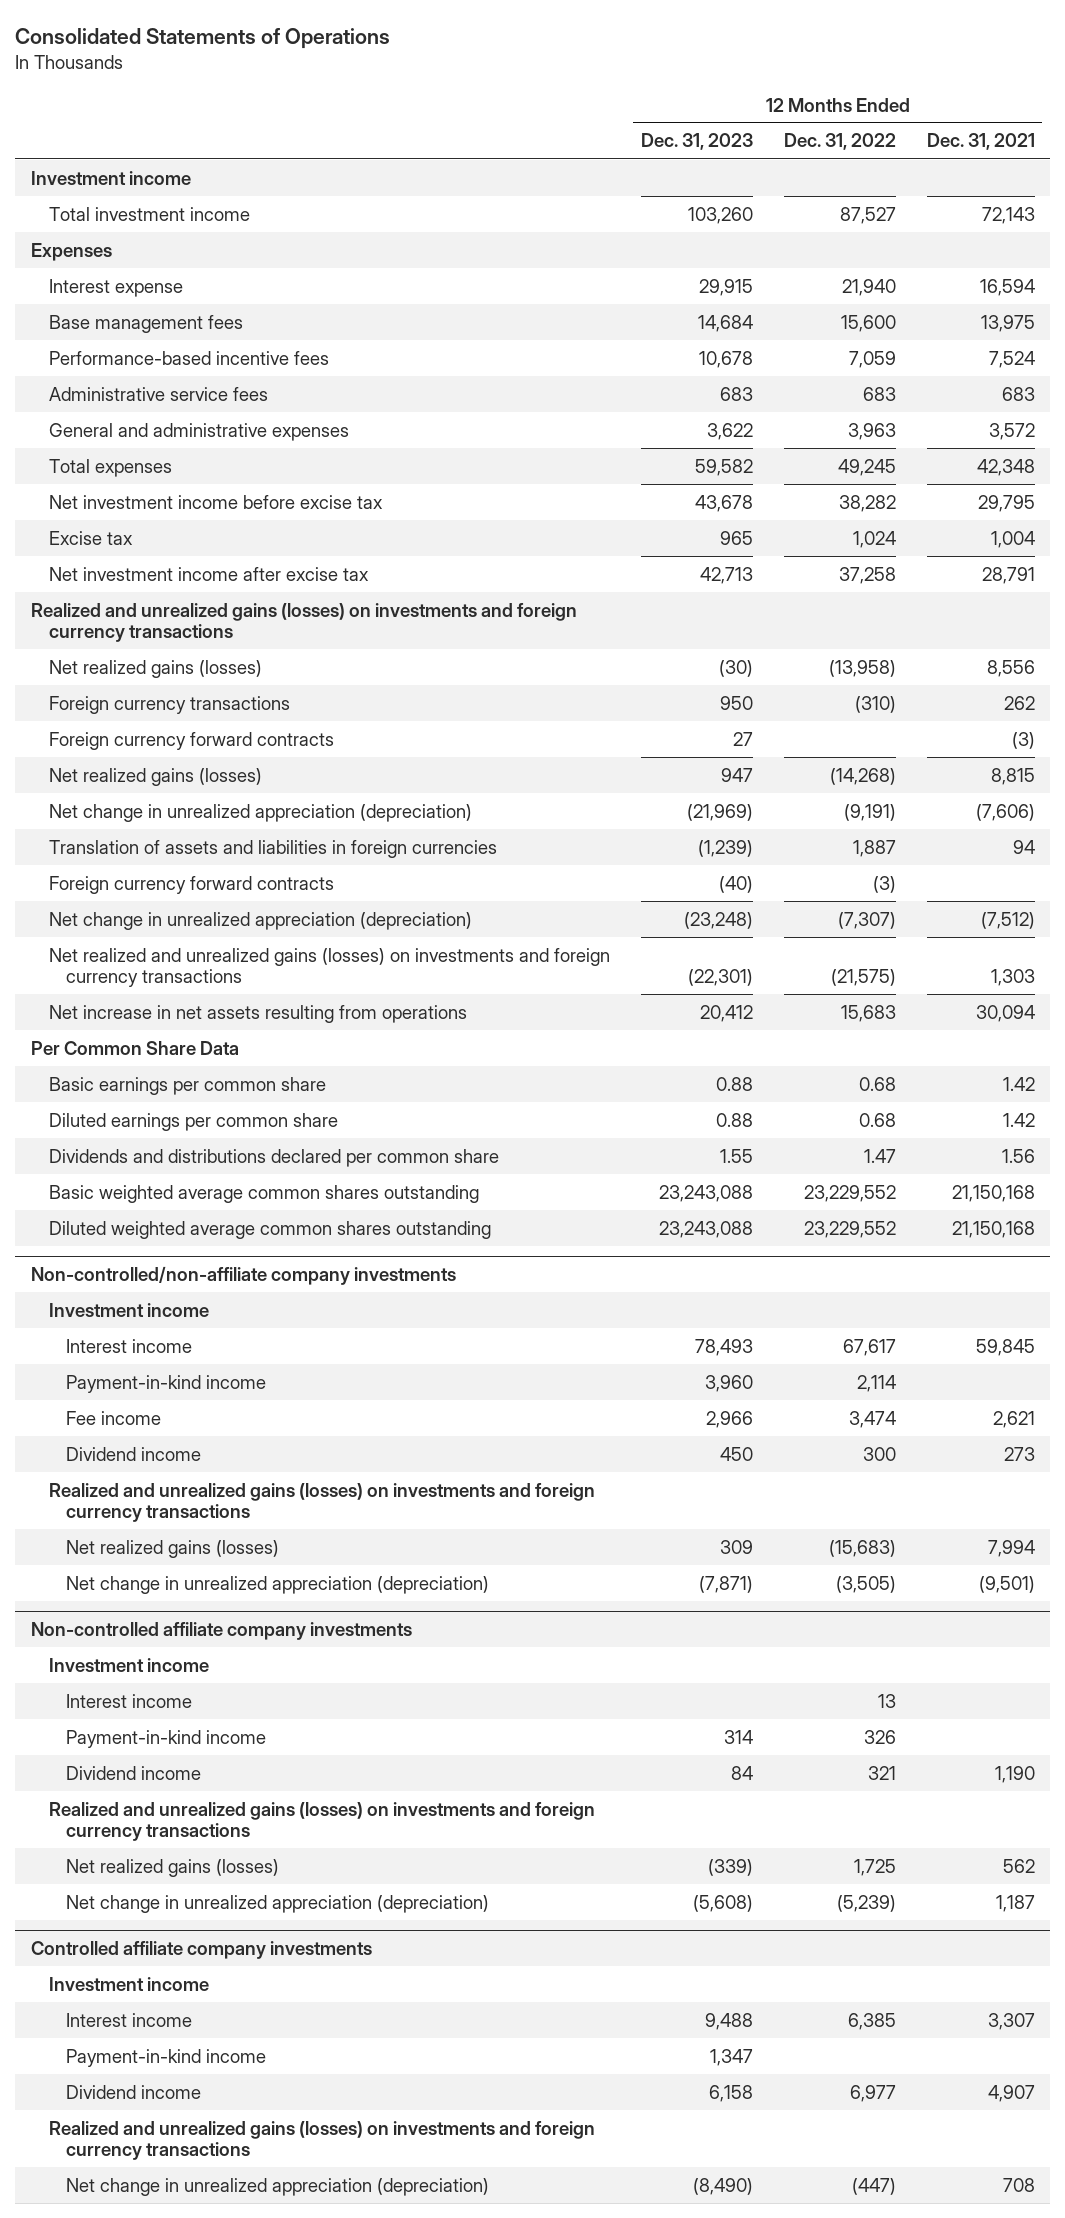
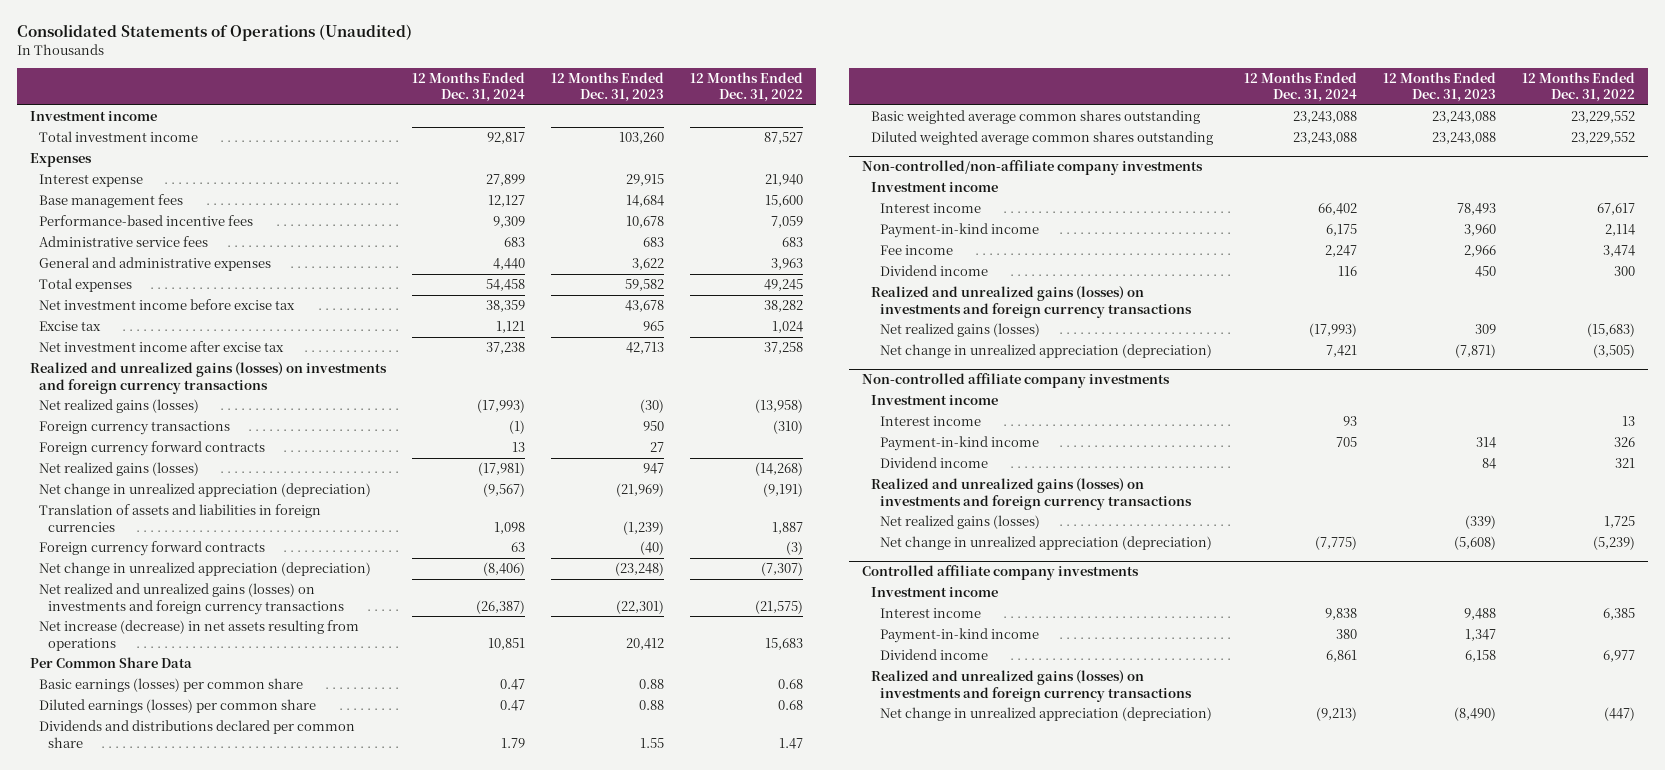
[15,27,391,49] Consolidated Statements of Operations -> [17,24,413,42] Consolidated Statements of Operations (Unaudited)
[926,133,1035,151] Dec. 31, 2021 -> none
none -> [412,71,526,103] 12 Months Ended Dec. 31, 2024
[48,1004,467,1023] Net increase in net assets resulting from operations -> [39,619,360,651] Net increase (decrease) in net assets resulting from operations
[48,1076,326,1095] Basic earnings per common share -> [39,677,304,692] Basic earnings (losses) per common share
[48,1112,338,1131] Diluted earnings per common share -> [39,698,317,713] Diluted earnings (losses) per common share

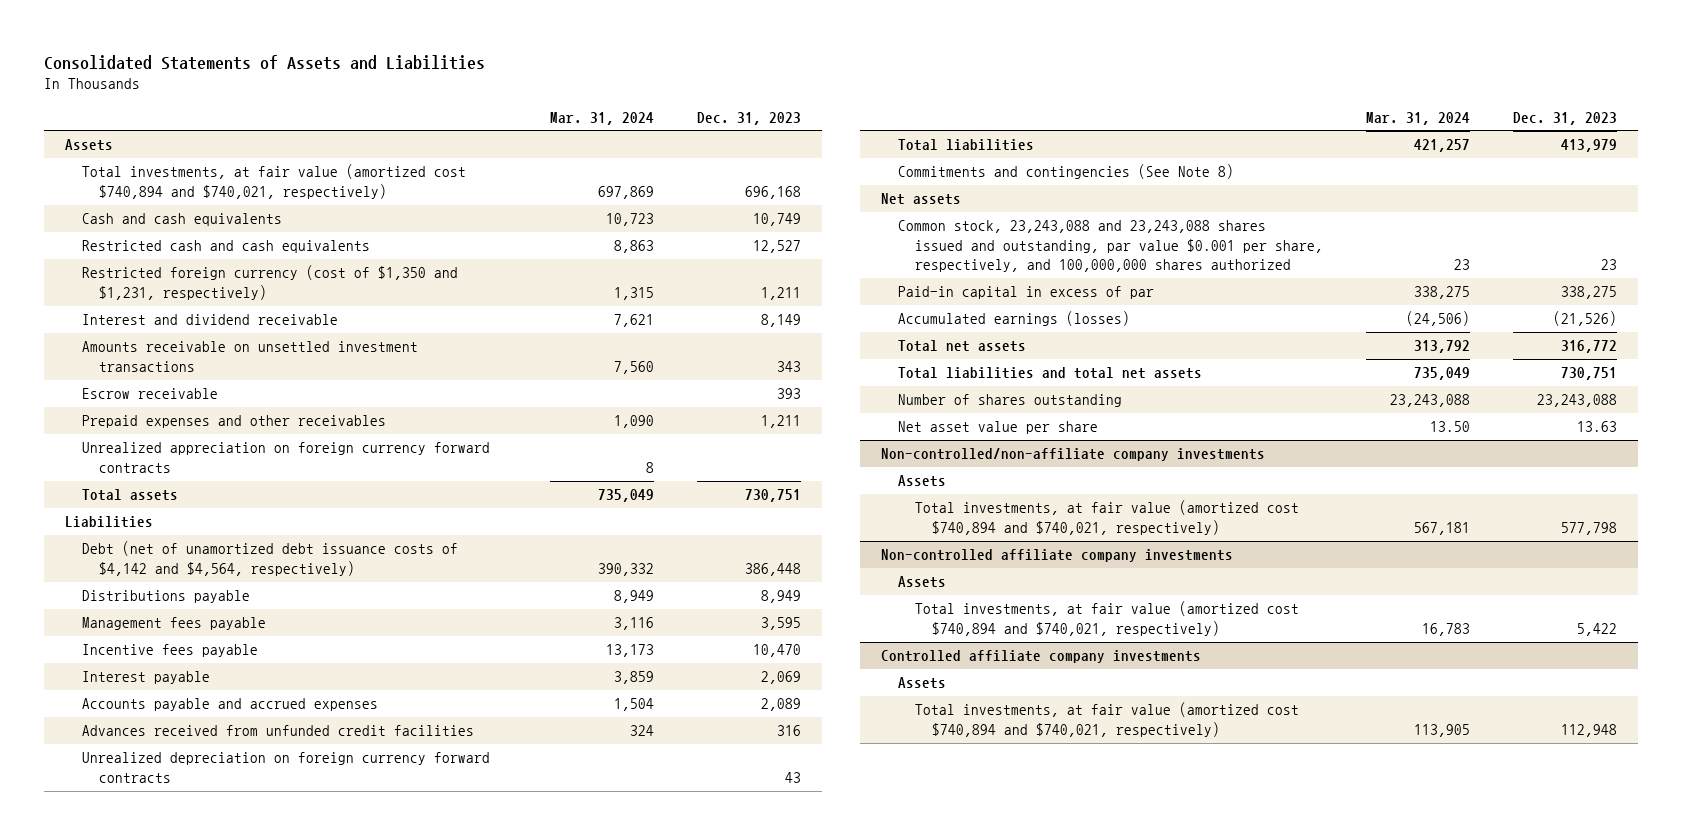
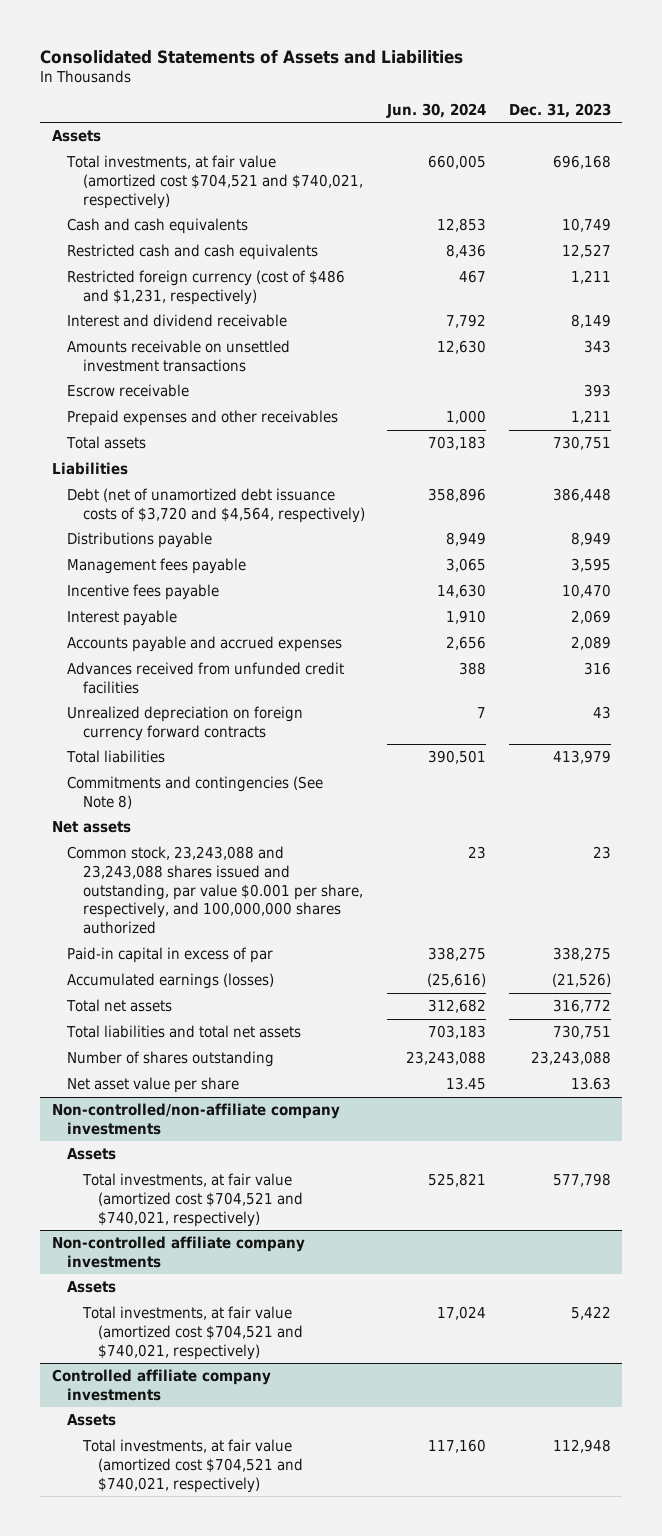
[549,111,654,125] Mar. 31, 2024 -> none
none -> [386,102,487,118] Jun. 30, 2024
[82,164,467,199] Total investments, at fair value (amortized cost $740,894 and $740,021, respectively) -> [66,155,363,209] Total investments, at fair value (amortized cost $704,521 and $740,021, respectively)
[82,265,459,300] Restricted foreign currency (cost of $1,350 and $1,231, respectively) -> [67,270,346,305] Restricted foreign currency (cost of $486 and $1,231, respectively)
[82,442,491,473] Unrealized appreciation on foreign currency forward contracts -> none
[82,541,459,576] Debt (net of unamortized debt issuance costs of $4,142 and $4,564, respectively) -> [67,488,365,523] Debt (net of unamortized debt issuance costs of $3,720 and $4,564, respectively)
[915,500,1300,535] Total investments, at fair value (amortized cost $740,894 and $740,021, respectively) -> [81,1173,304,1227] Total investments, at fair value (amortized cost $704,521 and $740,021, respectively)
[915,601,1300,636] Total investments, at fair value (amortized cost $740,894 and $740,021, respectively) -> [81,1306,304,1360] Total investments, at fair value (amortized cost $704,521 and $740,021, respectively)
[915,702,1300,737] Total investments, at fair value (amortized cost $740,894 and $740,021, respectively) -> [81,1439,304,1493] Total investments, at fair value (amortized cost $704,521 and $740,021, respectively)

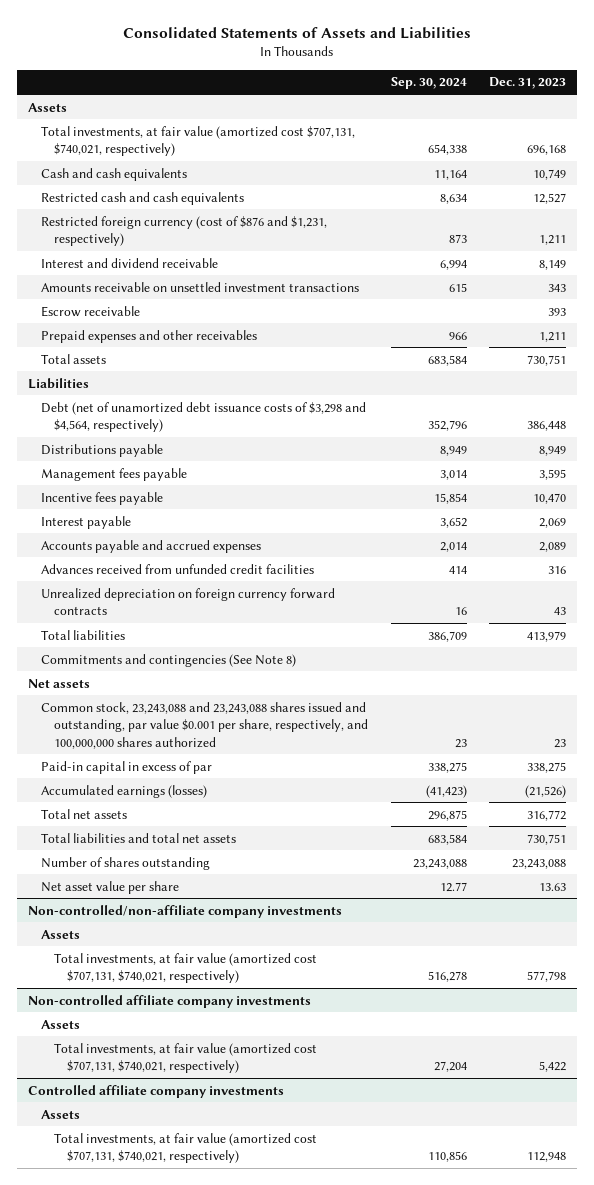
[386,102,487,118] Jun. 30, 2024 -> none
none -> [390,77,467,90] Sep. 30, 2024
[66,155,363,209] Total investments, at fair value (amortized cost $704,521 and $740,021, respectively) -> [41,125,356,157] Total investments, at fair value (amortized cost $707,131, $740,021, respectively)
[67,270,346,305] Restricted foreign currency (cost of $486 and $1,231, respectively) -> [41,215,328,247] Restricted foreign currency (cost of $876 and $1,231, respectively)
[67,488,365,523] Debt (net of unamortized debt issuance costs of $3,720 and $4,564, respectively) -> [41,401,367,433] Debt (net of unamortized debt issuance costs of $3,298 and $4,564, respectively)
[81,1173,304,1227] Total investments, at fair value (amortized cost $704,521 and $740,021, respectively) -> [54,952,318,984] Total investments, at fair value (amortized cost $707,131, $740,021, respectively)
[81,1306,304,1360] Total investments, at fair value (amortized cost $704,521 and $740,021, respectively) -> [54,1042,318,1074] Total investments, at fair value (amortized cost $707,131, $740,021, respectively)
[81,1439,304,1493] Total investments, at fair value (amortized cost $704,521 and $740,021, respectively) -> [54,1132,318,1164] Total investments, at fair value (amortized cost $707,131, $740,021, respectively)

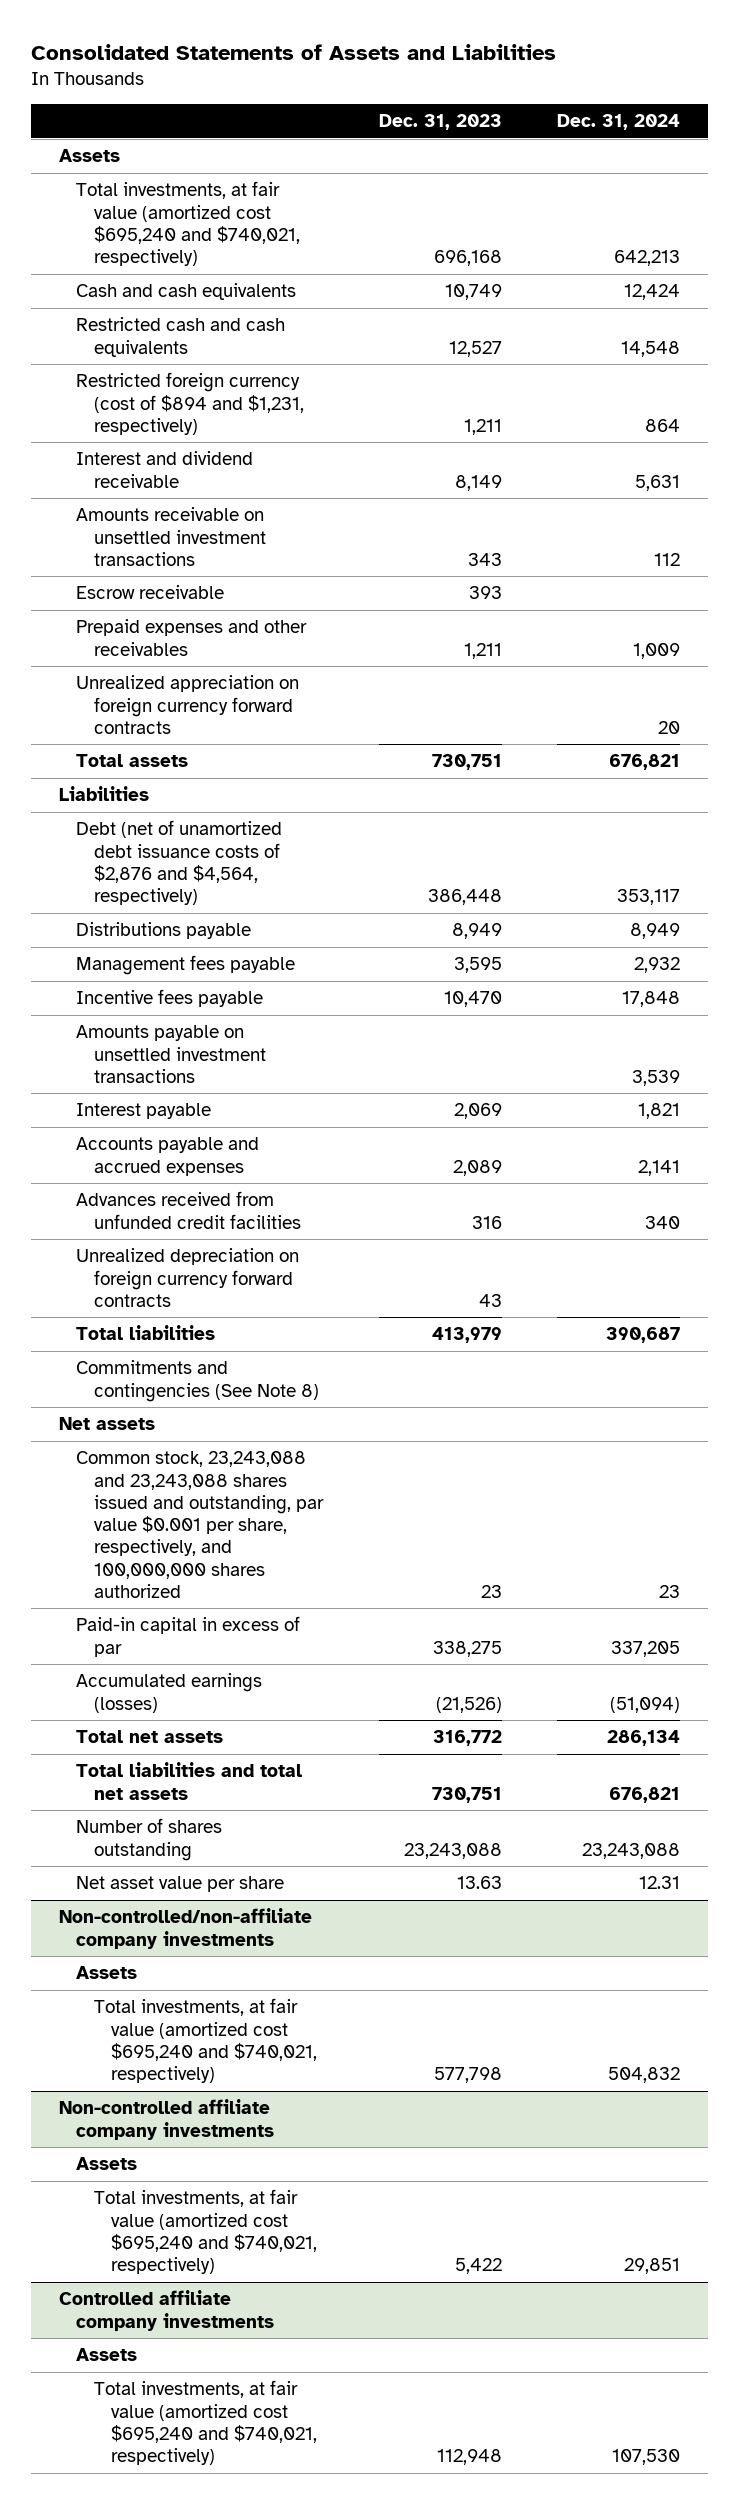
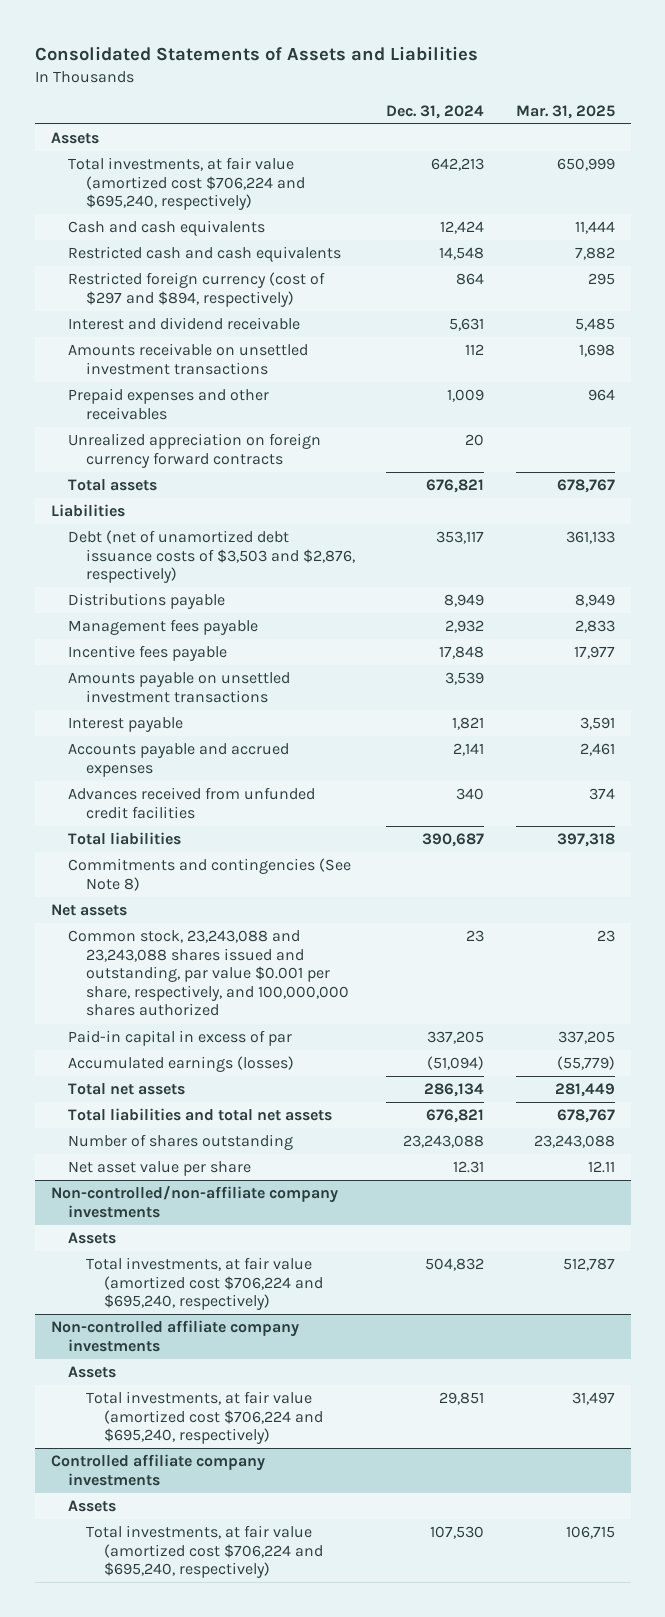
[378,114,502,131] Dec. 31, 2023 -> none
none -> [515,104,615,119] Mar. 31, 2025
[76,181,300,267] Total investments, at fair value (amortized cost $695,240 and $740,021, respectively) -> [68,157,305,211] Total investments, at fair value (amortized cost $706,224 and $695,240, respectively)
[76,372,304,435] Restricted foreign currency (cost of $894 and $1,231, respectively) -> [68,272,326,307] Restricted foreign currency (cost of $297 and $894, respectively)
[76,585,225,600] Escrow receivable -> none
[76,820,283,906] Debt (net of unamortized debt issuance costs of $2,876 and $4,564, respectively) -> [68,530,355,584] Debt (net of unamortized debt issuance costs of $3,503 and $2,876, respectively)
[76,1248,300,1307] Unrealized depreciation on foreign currency forward contracts -> none
[93,1998,317,2084] Total investments, at fair value (amortized cost $695,240 and $740,021, respectively) -> [85,1257,323,1311] Total investments, at fair value (amortized cost $706,224 and $695,240, respectively)
[93,2189,317,2275] Total investments, at fair value (amortized cost $695,240 and $740,021, respectively) -> [85,1391,323,1445] Total investments, at fair value (amortized cost $706,224 and $695,240, respectively)
[93,2380,317,2466] Total investments, at fair value (amortized cost $695,240 and $740,021, respectively) -> [85,1525,323,1579] Total investments, at fair value (amortized cost $706,224 and $695,240, respectively)

